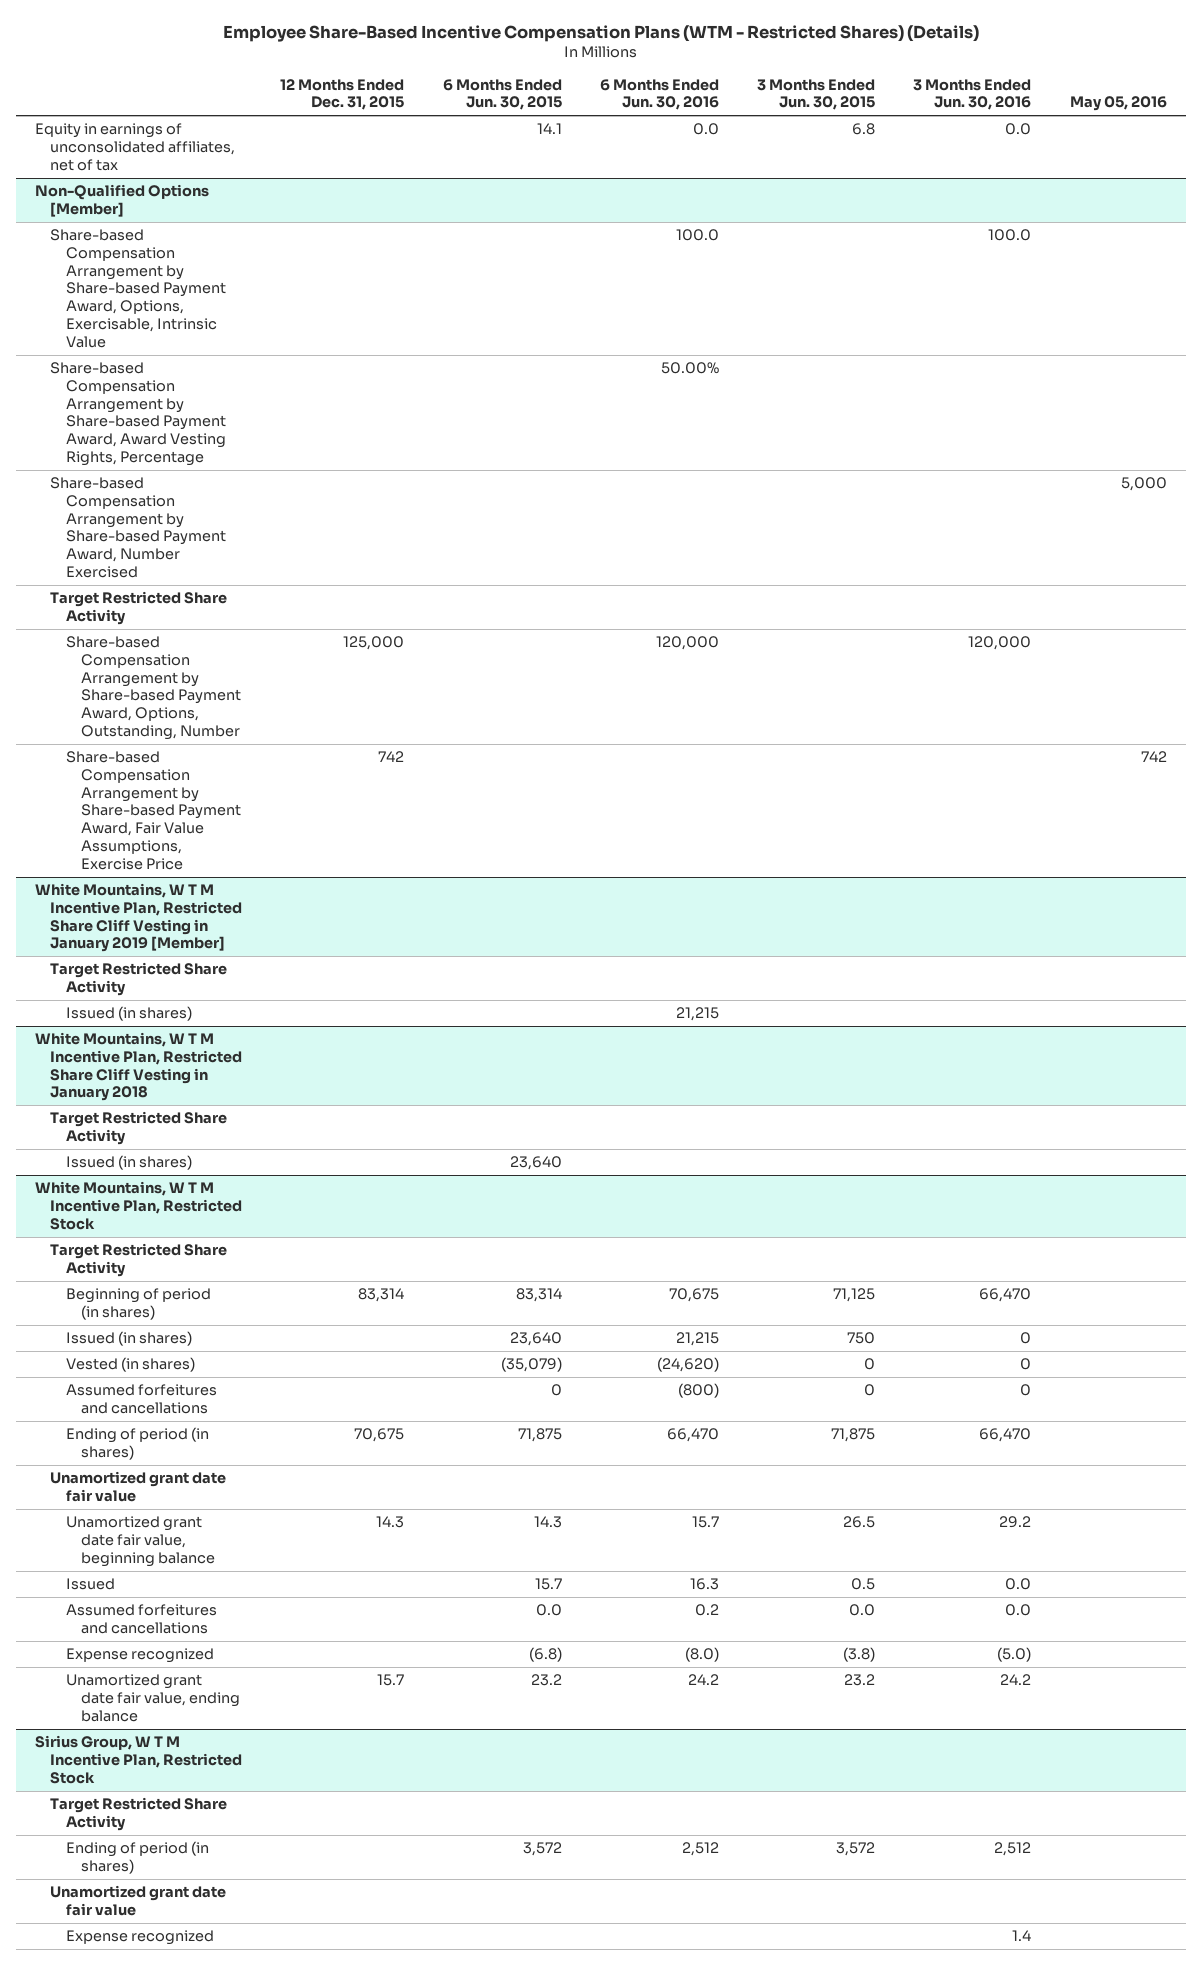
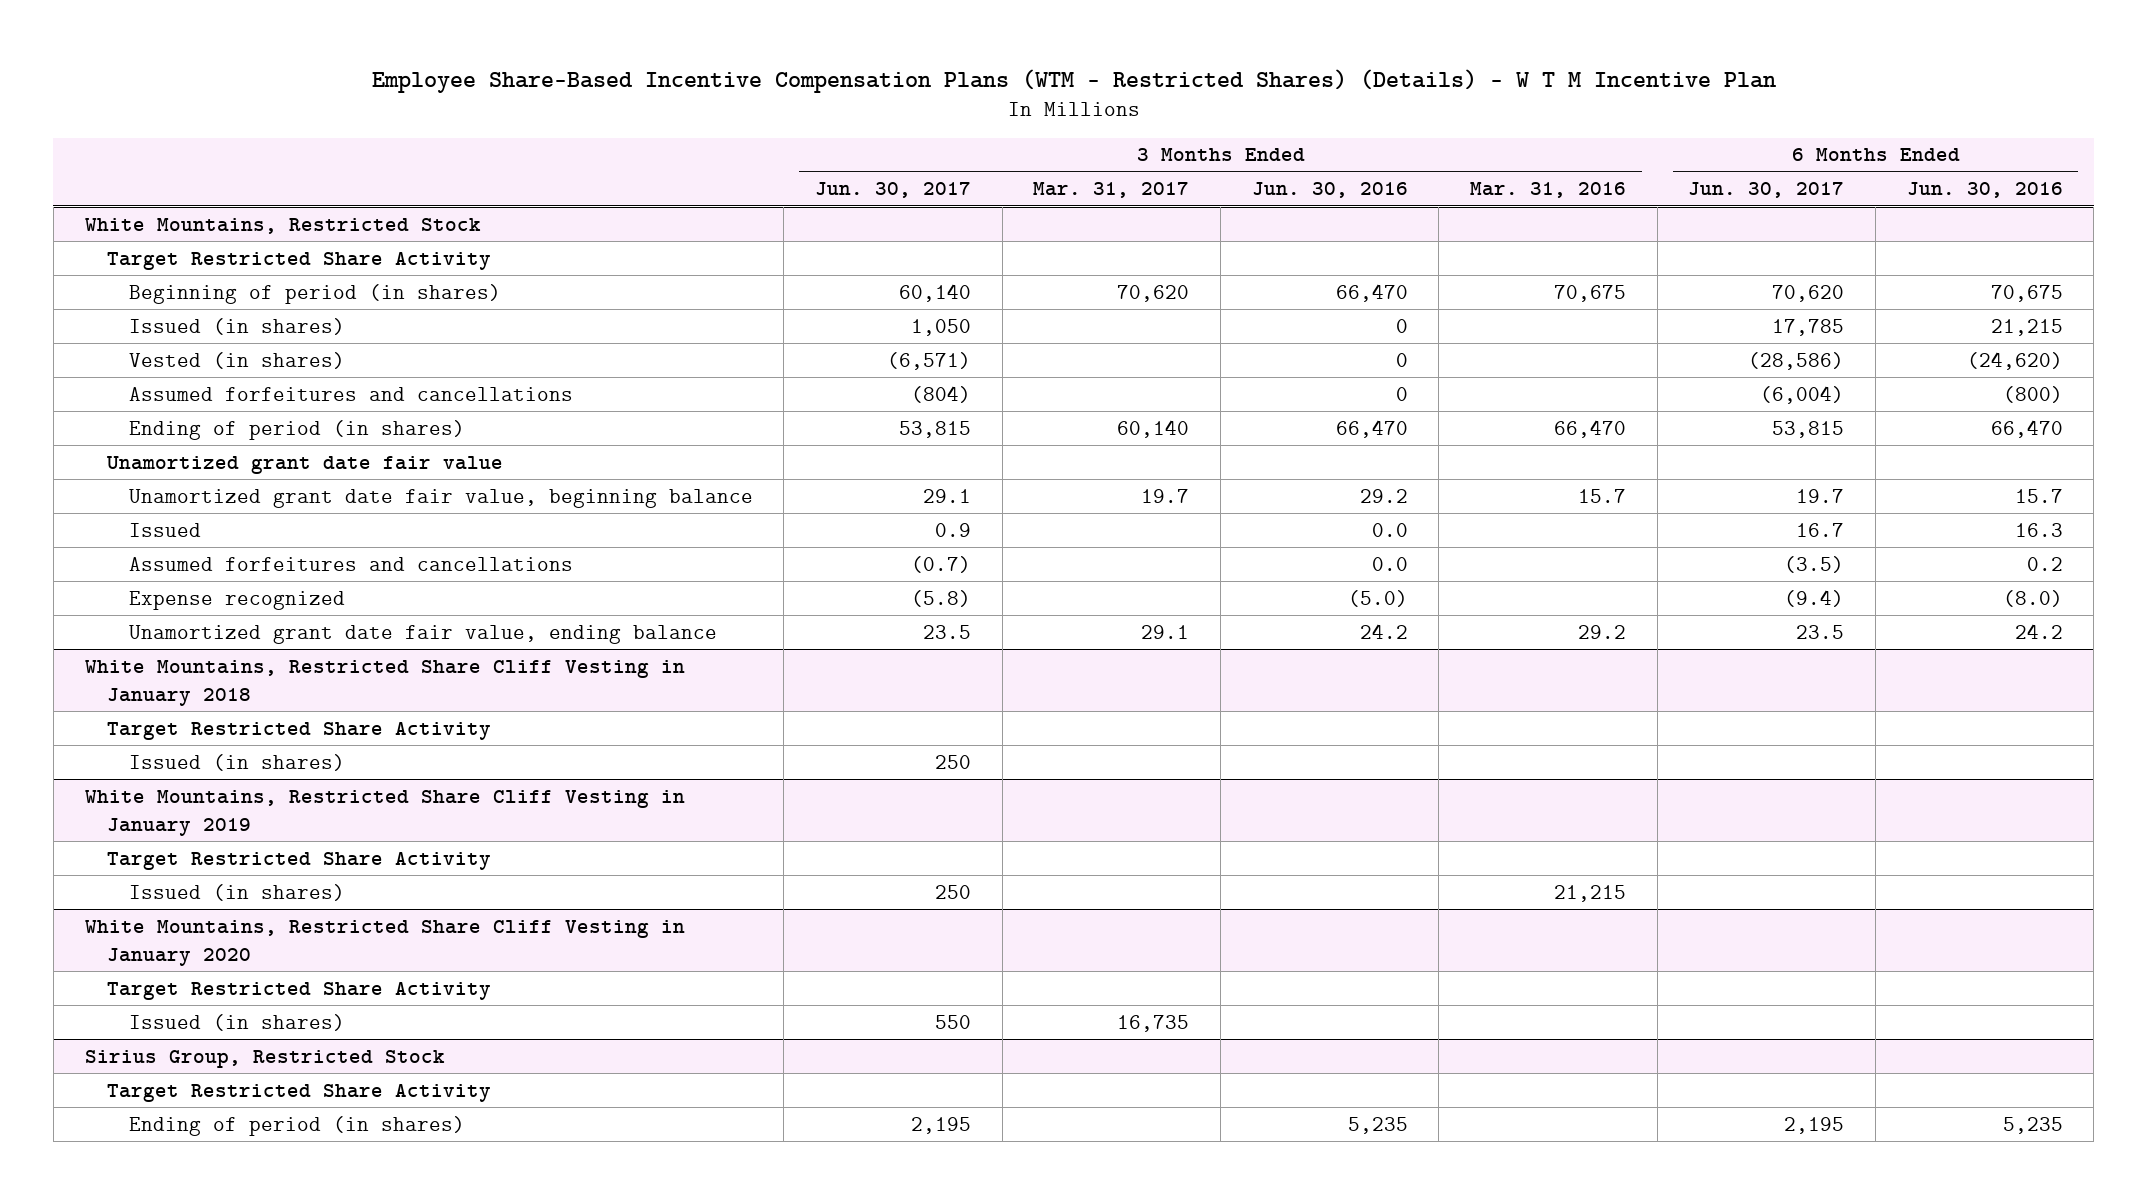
[222,24,979,42] Employee Share-Based Incentive Compensation Plans (WTM - Restricted Shares) (Details) -> [371,68,1776,93] Employee Share-Based Incentive Compensation Plans (WTM - Restricted Shares) (Details) - W T M Incentive Plan
[280,78,405,111] 12 Months Ended Dec. 31, 2015 -> none
[442,78,562,111] 6 Months Ended Jun. 30, 2015 -> none
[757,78,876,111] 3 Months Ended Jun. 30, 2015 -> none
[1069,96,1167,112] May 05, 2016 -> none
none -> [815,182,972,199] Jun. 30, 2017
none -> [1033,182,1190,199] Mar. 31, 2017
none -> [1470,182,1627,199] Mar. 31, 2016
none -> [1688,182,1845,199] Jun. 30, 2017
[34,123,236,171] Equity in earnings of unconsolidated affiliates, net of tax -> none
[34,184,209,218] Non-Qualified Options [Member] -> none
[50,229,226,348] Share-based Compensation Arrangement by Share-based Payment Award, Options, Exercisable, Intrinsic Value -> none
[50,362,226,466] Share-based Compensation Arrangement by Share-based Payment Award, Award Vesting Rights, Percentage -> none
[50,477,226,578] Share-based Compensation Arrangement by Share-based Payment Award, Number Exercised -> none
[50,591,228,626] Target Restricted Share Activity -> none
[65,636,242,740] Share-based Compensation Arrangement by Share-based Payment Award, Options, Outstanding, Number -> none
[65,751,242,870] Share-based Compensation Arrangement by Share-based Payment Award, Fair Value Assumptions, Exercise Price -> none
[34,883,243,953] White Mountains, W T M Incentive Plan, Restricted Share Cliff Vesting in January 2019 [Member] -> none
[50,962,228,997] Target Restricted Share Activity -> none
[65,1006,192,1022] Issued (in shares) -> none
[34,1032,243,1102] White Mountains, W T M Incentive Plan, Restricted Share Cliff Vesting in January 2018 -> none
[50,1111,228,1146] Target Restricted Share Activity -> none
[65,1155,192,1171] Issued (in shares) -> none
[34,1181,243,1230] White Mountains, W T M Incentive Plan, Restricted Stock -> none
none -> [84,217,481,234] White Mountains, Restricted Stock
[34,1735,243,1784] Sirius Group, W T M Incentive Plan, Restricted Stock -> none
none -> [84,659,685,706] White Mountains, Restricted Share Cliff Vesting in January 2018
[50,1885,227,1917] Unamortized grant date fair value -> none
[65,1930,214,1946] Expense recognized -> none
none -> [128,753,345,771] Issued (in shares)
none -> [84,789,685,836] White Mountains, Restricted Share Cliff Vesting in January 2019
none -> [106,851,491,870] Target Restricted Share Activity
none -> [128,883,345,901] Issued (in shares)
none -> [84,919,685,966] White Mountains, Restricted Share Cliff Vesting in January 2020
none -> [106,981,491,1000] Target Restricted Share Activity
none -> [128,1013,345,1031] Issued (in shares)
none -> [84,1049,445,1068] Sirius Group, Restricted Stock
none -> [106,1083,491,1102] Target Restricted Share Activity
[681,1842,719,1857] 2,512 -> [2002,1116,2063,1134] 5,235
[994,1842,1032,1857] 2,512 -> [1347,1116,1408,1134] 5,235

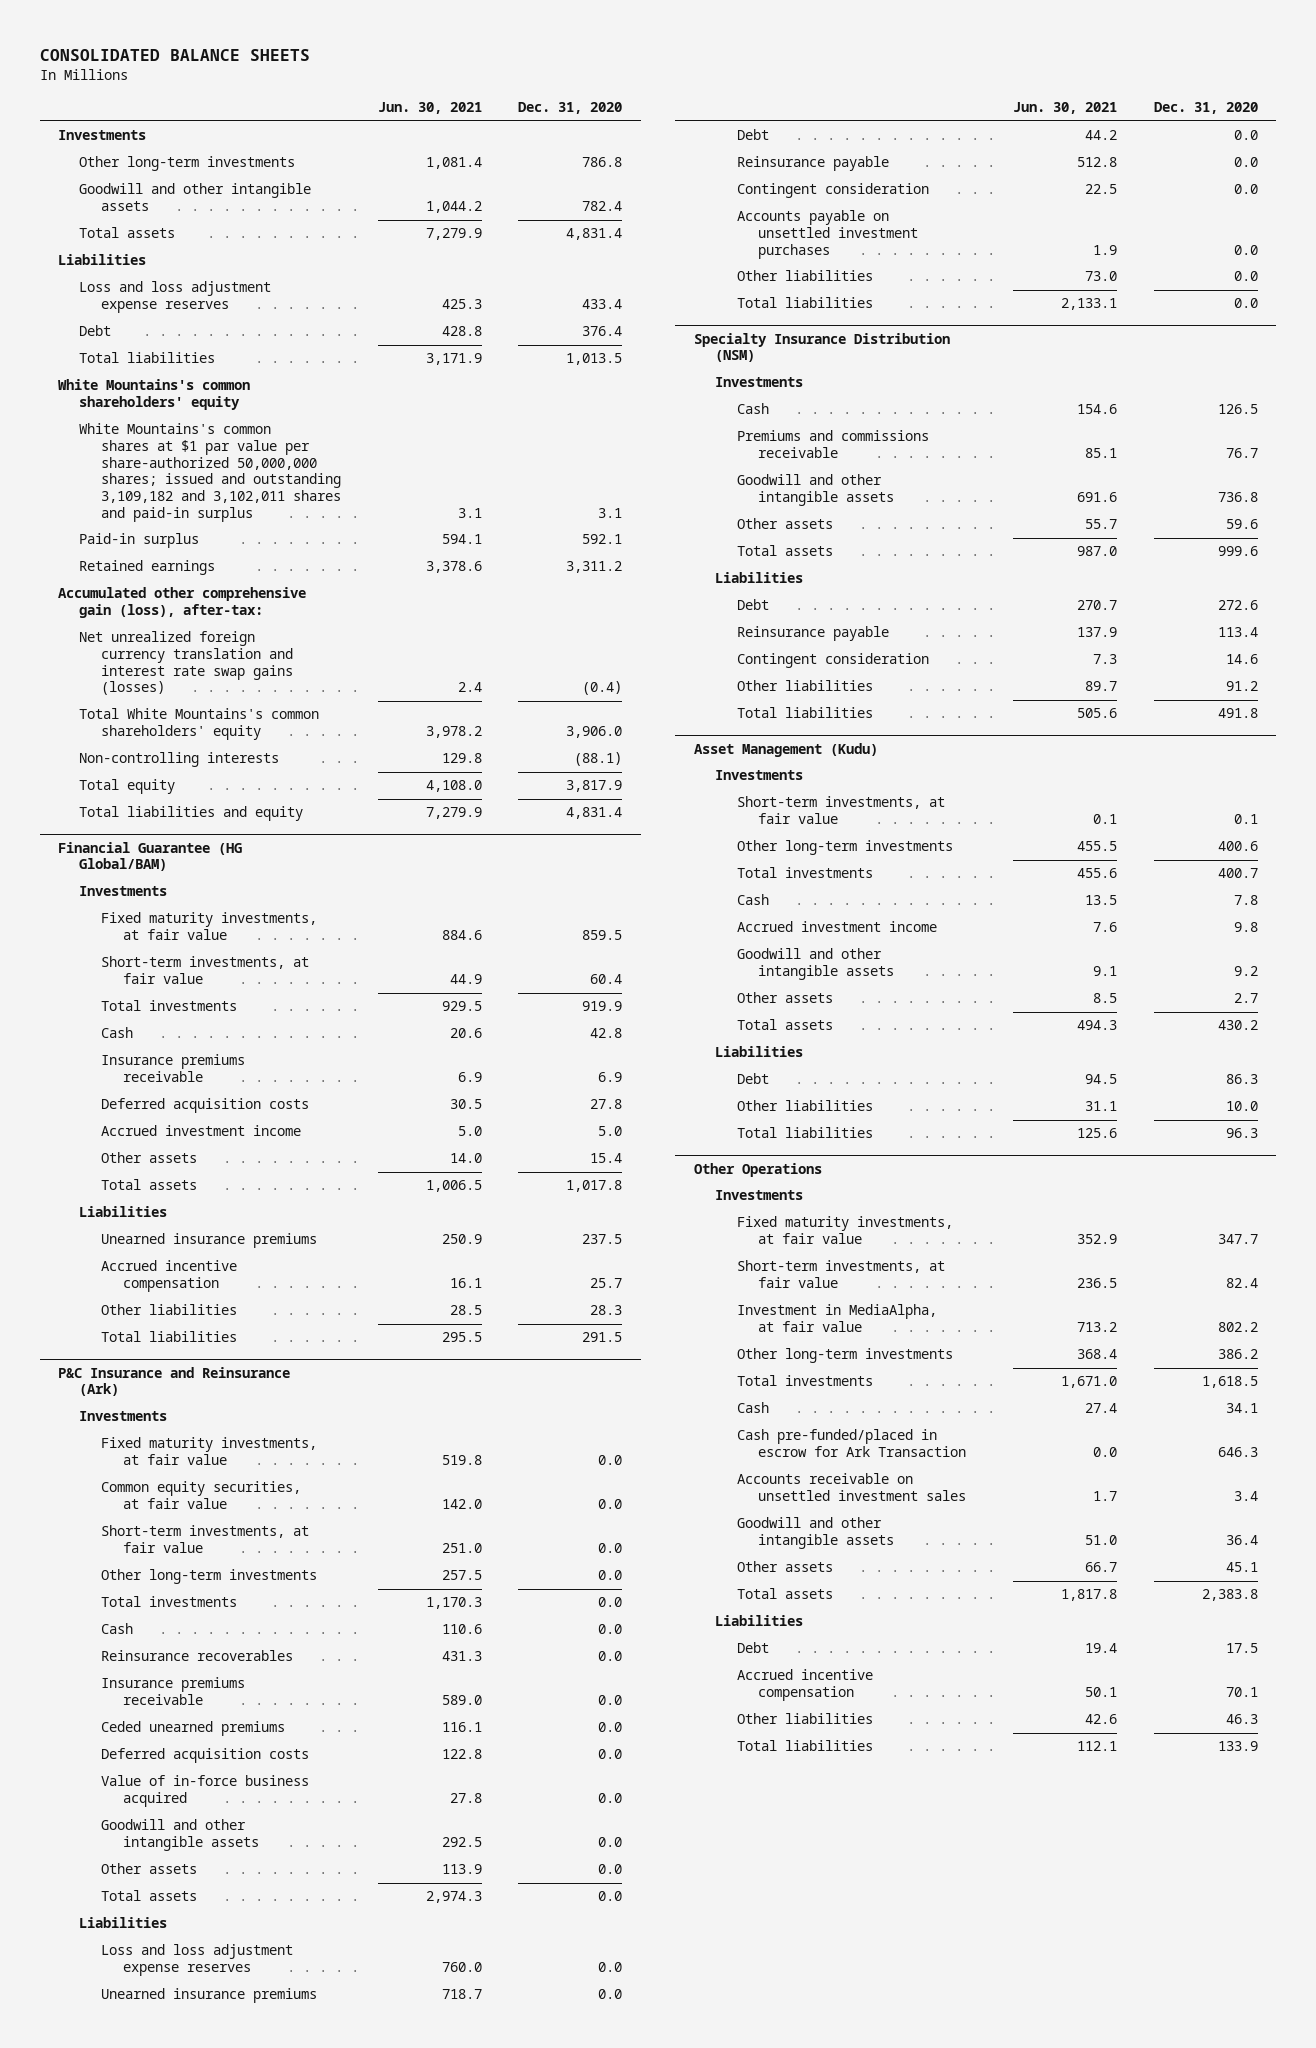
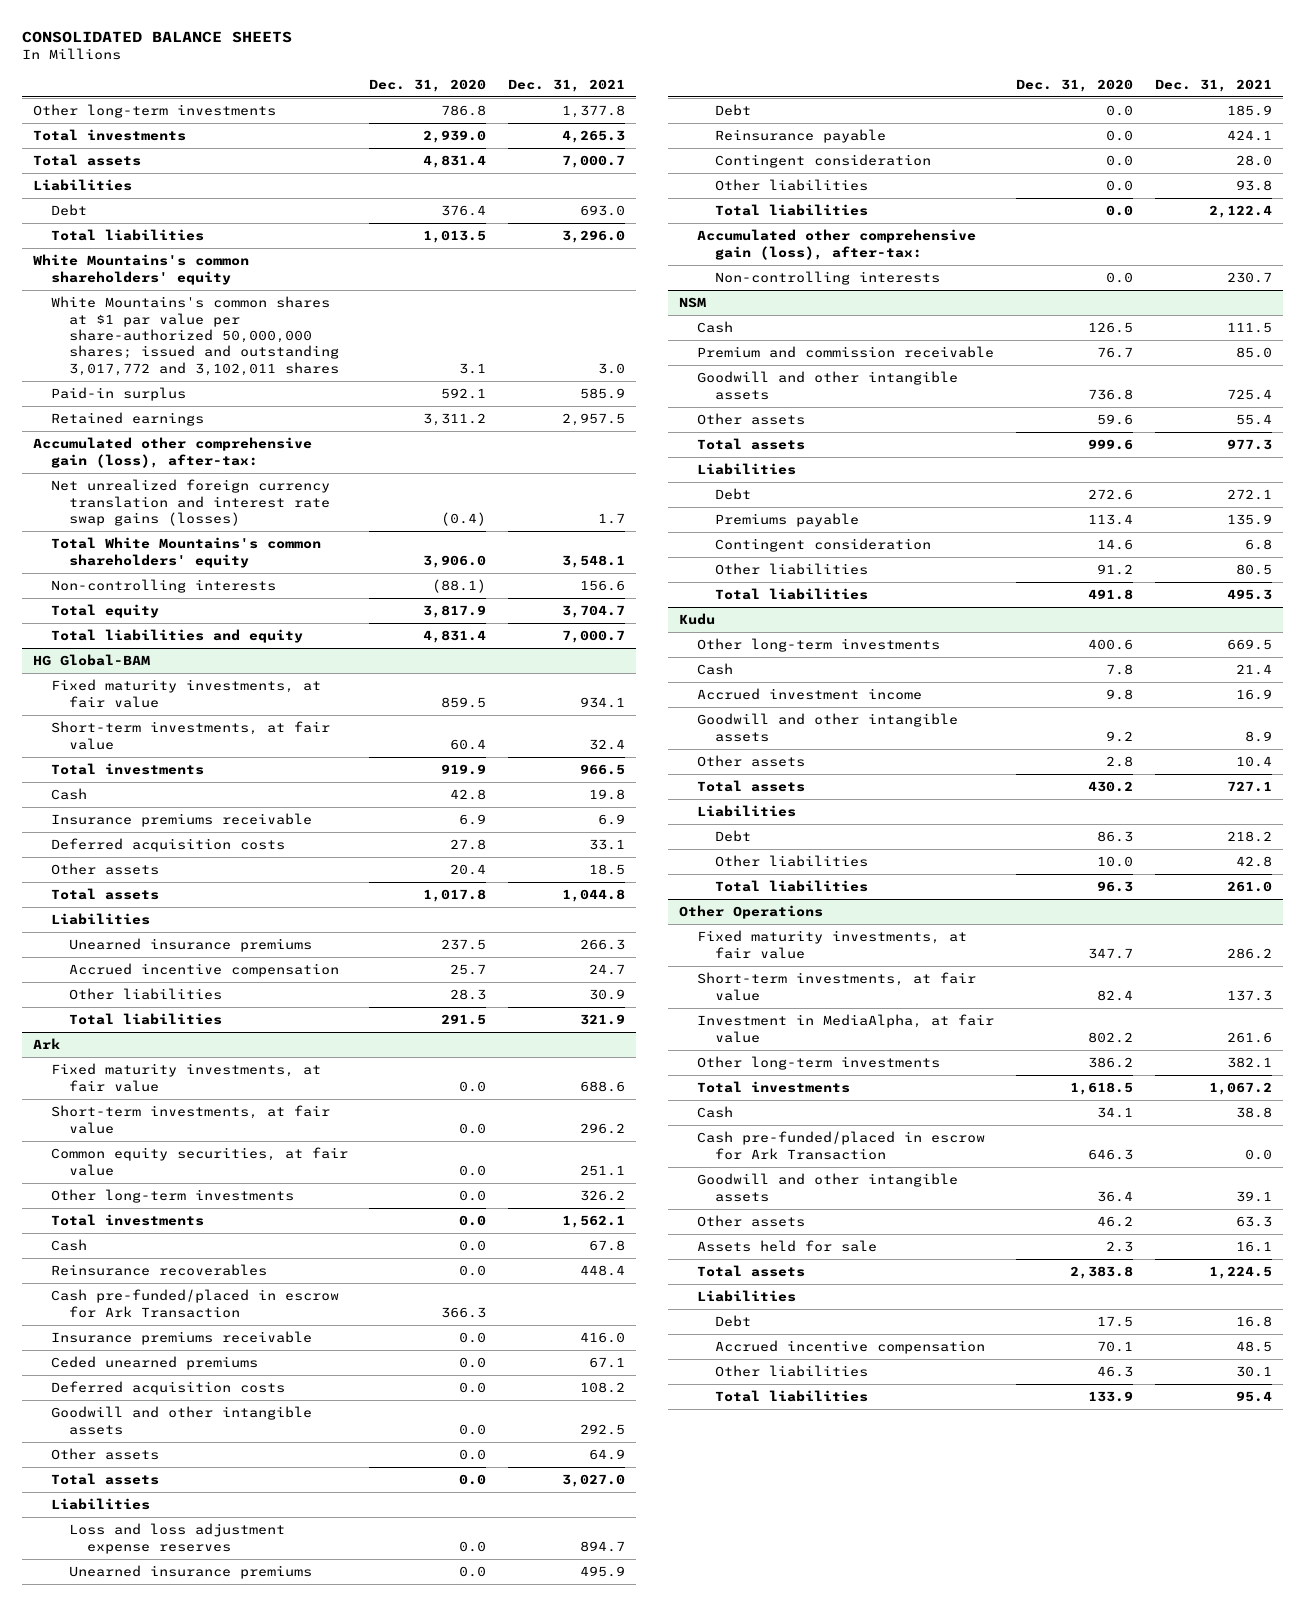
[377,102,482,115] Jun. 30, 2021 -> none
none -> [508,78,626,92] Dec. 31, 2021
[57,130,146,141] Investments -> none
[79,183,312,212] Goodwill and other intangible assets -> none
none -> [32,129,186,142] Total investments
[79,281,272,314] Loss and loss adjustment expense reserves -> none
[79,423,342,522] White Mountains's common shares at $1 par value per share-authorized 50,000,000 shares; issued and outstanding 3,109,182 and 3,102,011 shares and paid-in surplus -> [50,296,339,376] White Mountains's common shares at $1 par value per share-authorized 50,000,000 shares; issued and outstanding 3,017,772 and 3,102,011 shares
[79,886,168,897] Investments -> none
[57,841,242,872] Financial Guarantee (HG Global/BAM) -> [32,654,150,667] HG Global-BAM
[101,1125,302,1137] Accrued investment income -> none
[590,1153,623,1164] 15.4 -> [450,864,487,876] 20.4
[79,1411,168,1422] Investments -> none
[57,1366,290,1397] P&C Insurance and Reinsurance (Ark) -> [32,1038,60,1050] Ark
[101,1481,302,1510] Common equity securities, at fair value -> none
none -> [50,1147,348,1176] Common equity securities, at fair value
none -> [50,1289,339,1318] Cash pre-funded/placed in escrow for Ark Transaction
[101,1775,310,1808] Value of in-force business acquired -> none
[736,210,919,259] Accounts payable on unsettled investment purchases -> none
[715,377,804,388] Investments -> none
none -> [697,229,977,260] Accumulated other comprehensive gain (loss), after-tax:
none -> [715,271,941,286] Non-controlling interests
[693,332,950,363] Specialty Insurance Distribution (NSM) -> [679,297,707,309] NSM
[736,430,929,459] Premiums and commissions receivable -> [697,346,995,359] Premium and commission receivable
[736,626,889,642] Reinsurance payable -> [715,513,860,528] Premiums payable
[715,770,804,781] Investments -> none
[736,796,945,825] Short-term investments, at fair value -> none
[693,742,878,757] Asset Management (Kudu) -> [679,613,716,626] Kudu
[736,867,873,879] Total investments -> none
[1233,993,1258,1004] 2.7 -> [1106,756,1134,768] 2.8
[715,1190,804,1201] Investments -> none
[736,1473,967,1502] Accounts receivable on unsettled investment sales -> none
[1225,1562,1258,1573] 45.1 -> [1097,1216,1134,1228] 46.2
none -> [697,1240,878,1253] Assets held for sale

